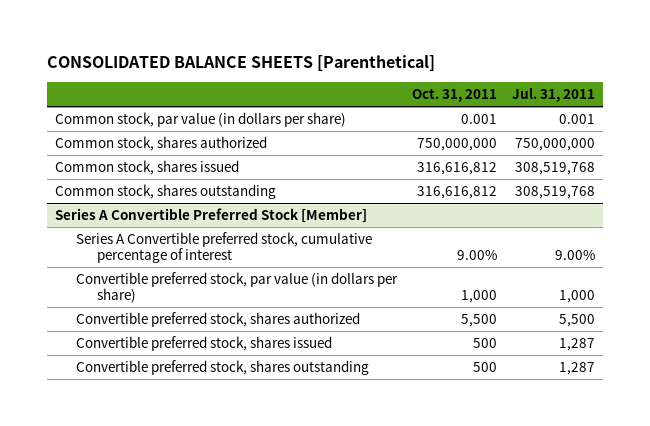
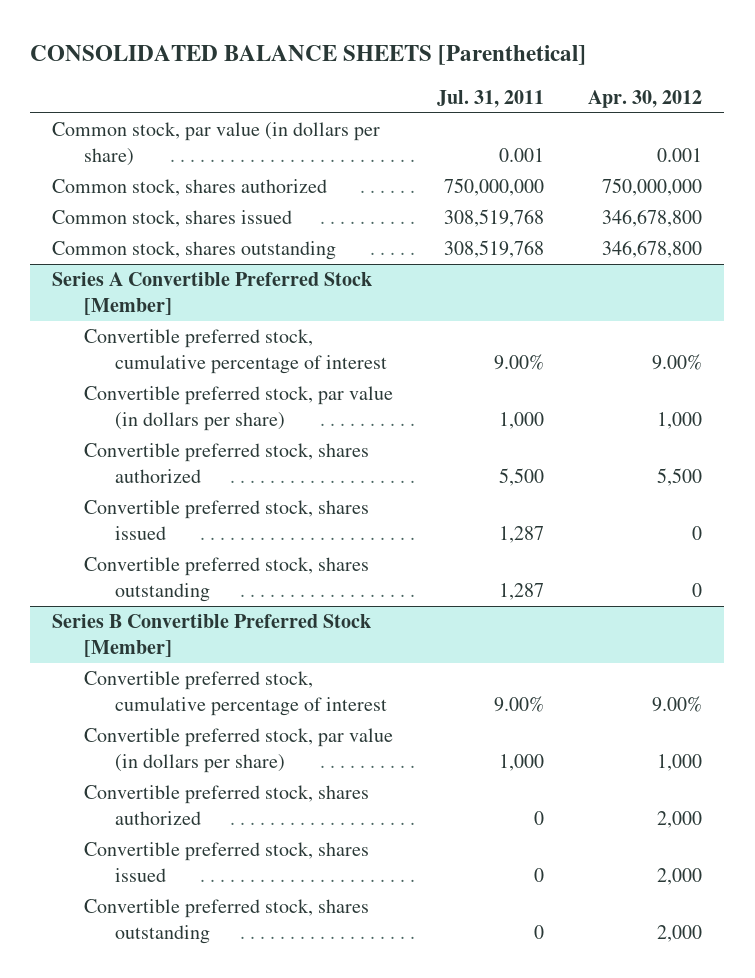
[412,88,498,103] Oct. 31, 2011 -> none
none -> [588,89,703,108] Apr. 30, 2012
[75,231,372,264] Series A Convertible preferred stock, cumulative percentage of interest -> [83,329,388,374] Convertible preferred stock, cumulative percentage of interest
none -> [52,614,372,657] Series B Convertible Preferred Stock [Member]
none -> [83,671,388,716] Convertible preferred stock, cumulative percentage of interest
none -> [83,728,393,773] Convertible preferred stock, par value (in dollars per share)
none -> [83,785,369,825] Convertible preferred stock, shares authorized
none -> [83,842,369,882] Convertible preferred stock, shares issued
none -> [83,899,369,944] Convertible preferred stock, shares outstanding

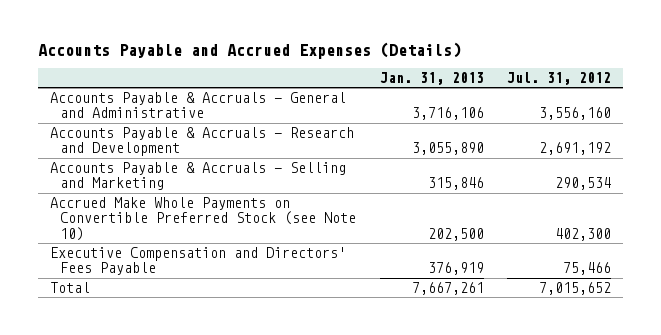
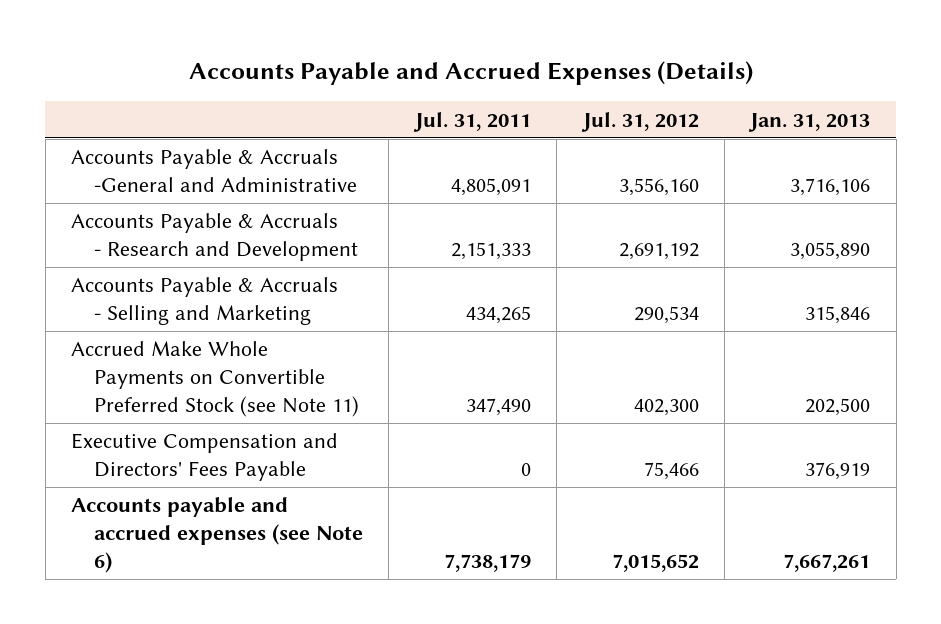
none -> [412,111,531,132] Jul. 31, 2011
[49,92,346,119] Accounts Payable & Accruals - General and Administrative -> [71,149,358,192] Accounts Payable & Accruals -General and Administrative
[49,197,357,241] Accrued Make Whole Payments on Convertible Preferred Stock (see Note 10) -> [71,341,360,417] Accrued Make Whole Payments on Convertible Preferred Stock (see Note 11)
[49,282,90,294] Total -> [71,497,364,573] Accounts payable and accrued expenses (see Note 6)

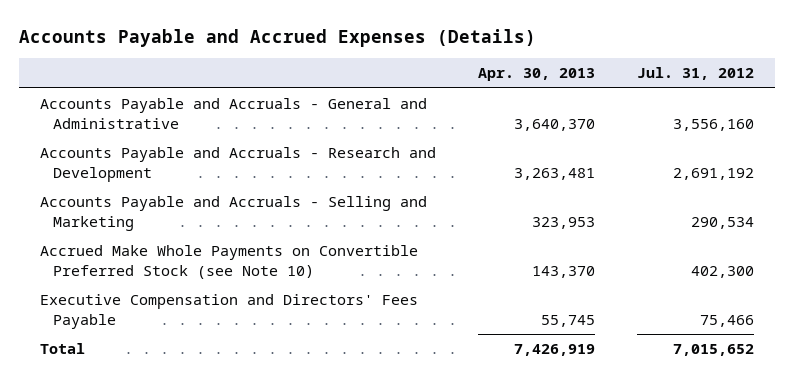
[412,111,531,132] Jul. 31, 2011 -> none
[748,112,871,132] Jan. 31, 2013 -> none
none -> [478,68,596,82] Apr. 30, 2013
[71,149,358,192] Accounts Payable & Accruals -General and Administrative -> [40,98,428,129] Accounts Payable and Accruals - General and Administrative
[71,213,359,261] Accounts Payable & Accruals - Research and Development -> [40,147,437,182] Accounts Payable and Accruals - Research and Development
[71,277,339,325] Accounts Payable & Accruals - Selling and Marketing -> [40,196,428,231] Accounts Payable and Accruals - Selling and Marketing
[71,341,360,417] Accrued Make Whole Payments on Convertible Preferred Stock (see Note 11) -> [40,245,419,279] Accrued Make Whole Payments on Convertible Preferred Stock (see Note 10)
[71,497,364,573] Accounts payable and accrued expenses (see Note 6) -> [40,343,86,355] Total

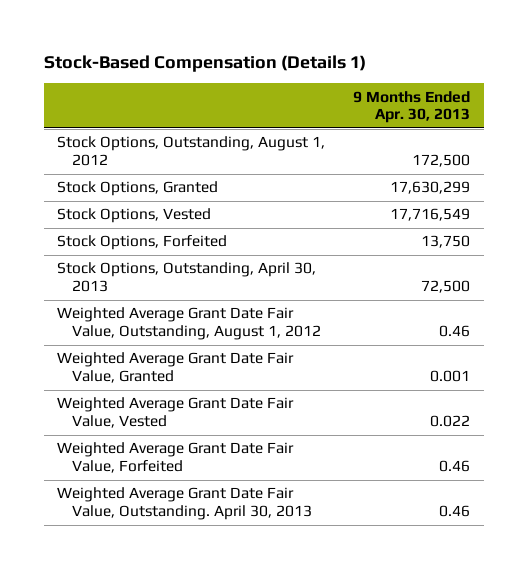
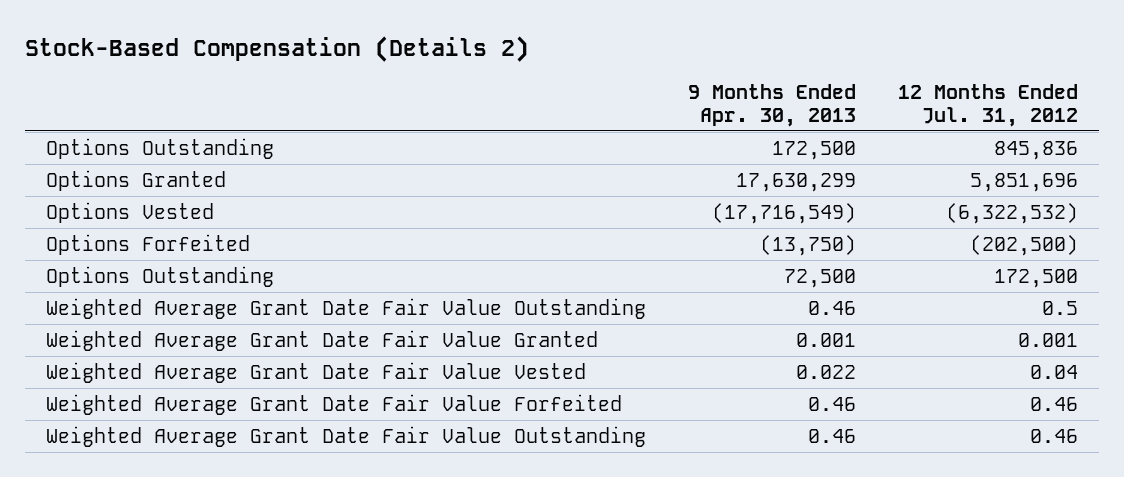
[43,54,366,72] Stock-Based Compensation (Details 1) -> [25,36,530,63] Stock-Based Compensation (Details 2)
none -> [897,83,1078,127] 12 Months Ended Jul. 31, 2012
[57,136,326,167] Stock Options, Outstanding, August 1, 2012 -> [46,137,275,159] Options Outstanding
[57,181,219,197] Stock Options, Granted -> [46,169,227,191] Options Granted
[57,208,212,224] Stock Options, Vested -> [46,201,215,223] Options Vested
[390,208,471,222] 17,716,549 -> [712,202,857,224] (17,716,549)
[57,235,228,251] Stock Options, Forfeited -> [46,233,251,255] Options Forfeited
[421,235,471,249] 13,750 -> [760,234,857,256] (13,750)
[57,262,317,293] Stock Options, Outstanding, April 30, 2013 -> [46,265,275,287] Options Outstanding
[57,307,321,341] Weighted Average Grant Date Fair Value, Outstanding, August 1, 2012 -> [46,297,647,319] Weighted Average Grant Date Fair Value Outstanding
[57,352,295,384] Weighted Average Grant Date Fair Value, Granted -> [46,329,599,351] Weighted Average Grant Date Fair Value Granted
[57,397,295,429] Weighted Average Grant Date Fair Value, Vested -> [46,361,587,383] Weighted Average Grant Date Fair Value Vested
[57,442,295,474] Weighted Average Grant Date Fair Value, Forfeited -> [46,393,623,415] Weighted Average Grant Date Fair Value Forfeited
[57,487,312,521] Weighted Average Grant Date Fair Value, Outstanding. April 30, 2013 -> [46,425,647,447] Weighted Average Grant Date Fair Value Outstanding

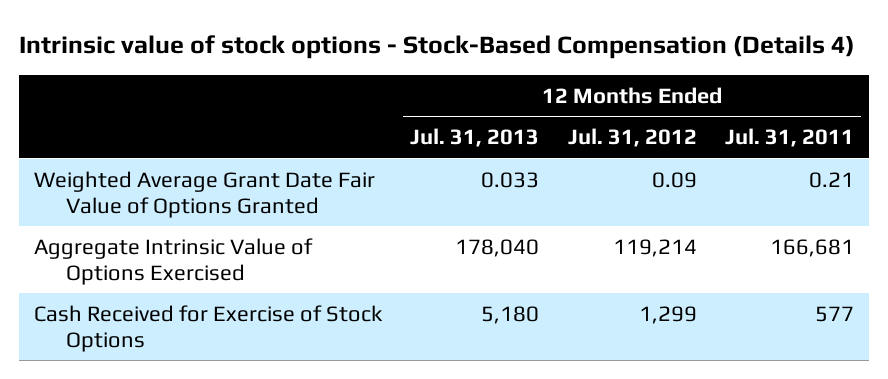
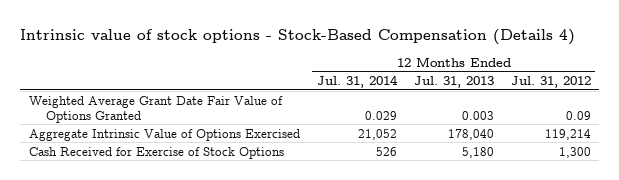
[725,128,855,148] Jul. 31, 2011 -> none
none -> [316,75,398,89] Jul. 31, 2014
[481,171,540,188] 0.033 -> [461,110,494,120] 0.003
[638,305,697,324] 1,299 -> [558,146,591,158] 1,300

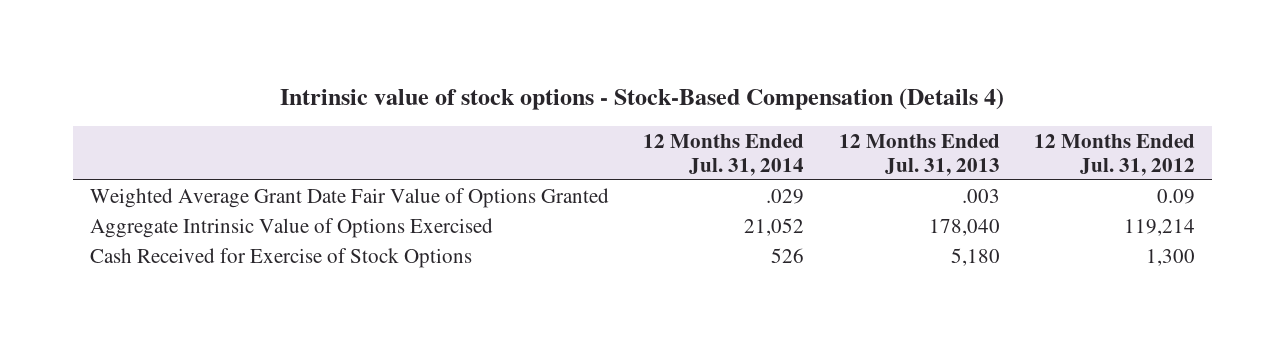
[364,110,397,120] 0.029 -> [766,188,805,204] .029
[461,110,494,120] 0.003 -> [961,188,1000,203] .003

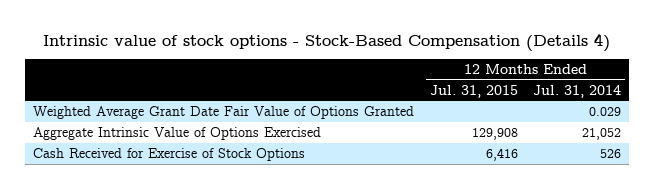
[838,133,1000,177] 12 Months Ended Jul. 31, 2013 -> none
[1033,133,1195,177] 12 Months Ended Jul. 31, 2012 -> none
none -> [429,84,518,98] Jul. 31, 2015
[766,188,805,204] .029 -> [589,106,622,116] 0.029

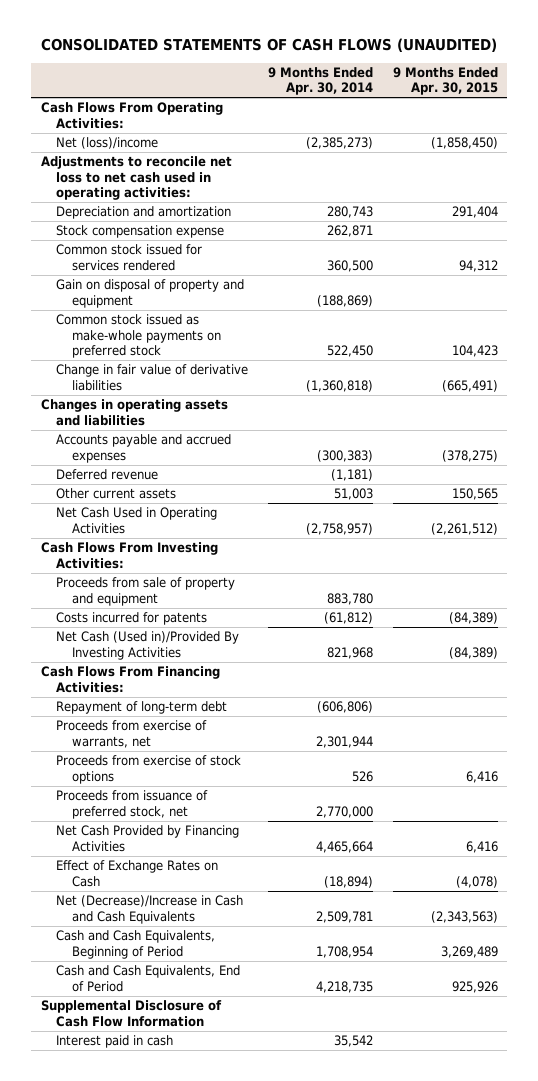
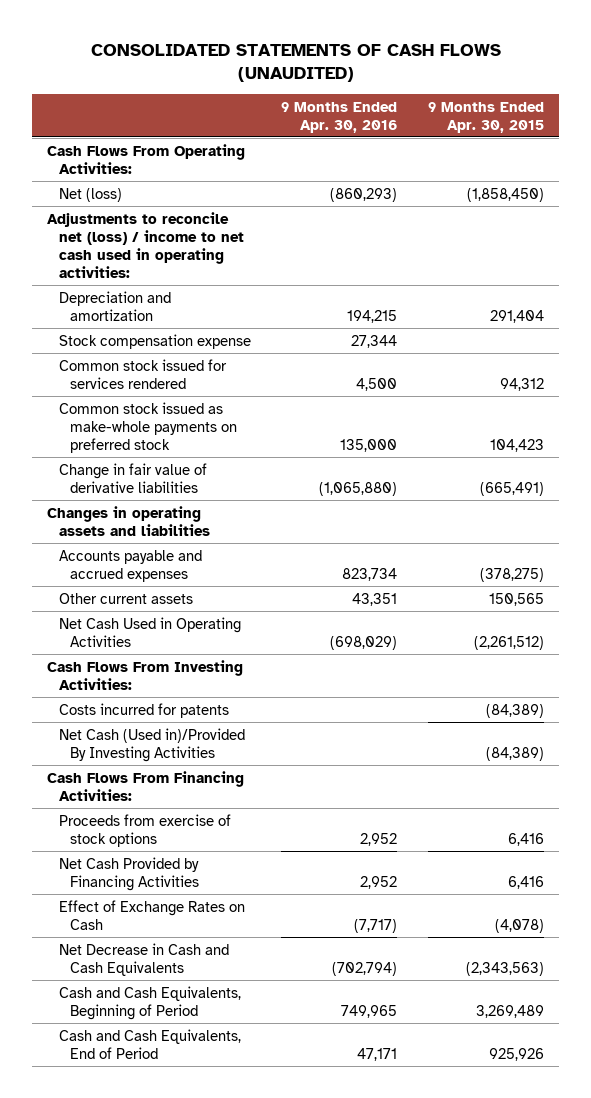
[267,66,373,96] 9 Months Ended Apr. 30, 2014 -> none
none -> [281,101,398,133] 9 Months Ended Apr. 30, 2016
[56,137,159,150] Net (loss)/income -> [58,187,122,202] Net (loss)
[40,156,232,201] Adjustments to reconcile net loss to net cash used in operating activities: -> [47,211,244,278] Adjustments to reconcile net (loss) / income to net cash used in operating activities:
[56,279,245,308] Gain on disposal of property and equipment -> none
[56,469,159,481] Deferred revenue -> none
[56,577,236,606] Proceeds from sale of property and equipment -> none
[56,701,228,715] Repayment of long-term debt -> none
[56,720,208,748] Proceeds from exercise of warrants, net -> none
[56,790,209,819] Proceeds from issuance of preferred stock, net -> none
[56,895,244,924] Net (Decrease)/Increase in Cash and Cash Equivalents -> [58,942,229,976] Net Decrease in Cash and Cash Equivalents
[40,1000,222,1027] Supplemental Disclosure of Cash Flow Information -> none
[56,1035,174,1049] Interest paid in cash -> none

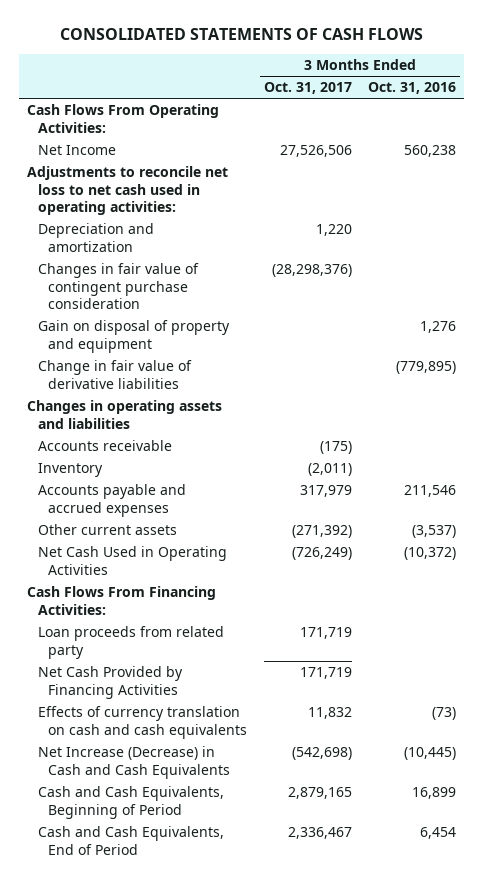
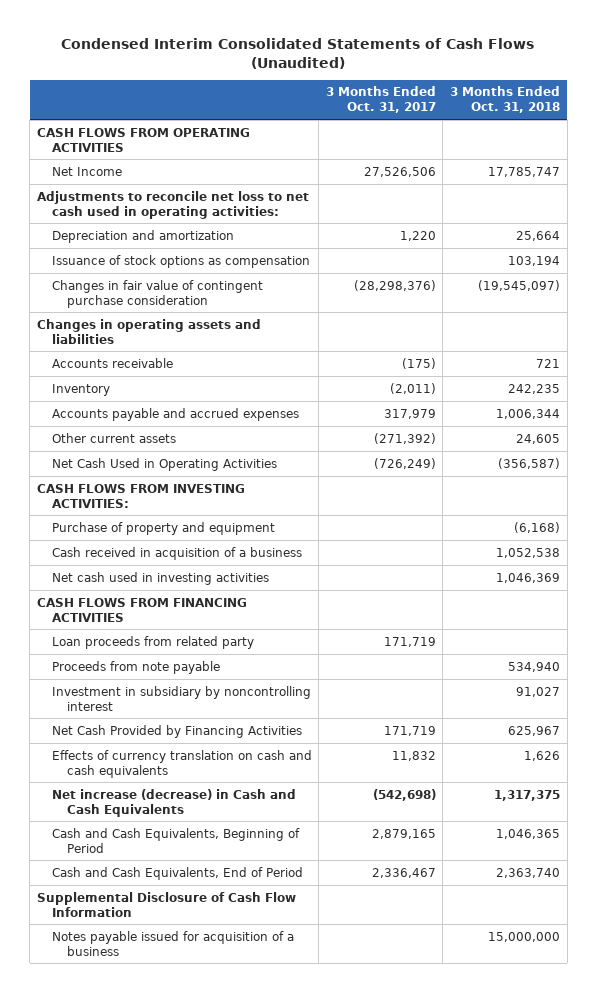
[59,28,423,41] CONSOLIDATED STATEMENTS OF CASH FLOWS -> [61,37,535,69] Condensed Interim Consolidated Statements of Cash Flows (Unaudited)
[368,82,457,95] Oct. 31, 2016 -> none
none -> [450,86,561,114] 3 Months Ended Oct. 31, 2018
[27,104,220,133] Cash Flows From Operating Activities: -> [36,127,250,152] CASH FLOWS FROM OPERATING ACTIVITIES
none -> [51,254,310,268] Issuance of stock options as compensation
[37,320,230,353] Gain on disposal of property and equipment -> none
[37,360,192,389] Change in fair value of derivative liabilities -> none
none -> [36,483,245,508] CASH FLOWS FROM INVESTING ACTIVITIES:
none -> [51,521,275,535] Purchase of property and equipment
none -> [51,546,302,560] Cash received in acquisition of a business
none -> [51,571,269,585] Net cash used in investing activities
[27,586,217,615] Cash Flows From Financing Activities: -> [36,597,247,622] CASH FLOWS FROM FINANCING ACTIVITIES
none -> [51,660,220,674] Proceeds from note payable
none -> [51,685,311,711] Investment in subsidiary by noncontrolling interest
[37,746,231,779] Net Increase (Decrease) in Cash and Cash Equivalents -> [51,788,296,817] Net increase (decrease) in Cash and Cash Equivalents
none -> [36,891,296,917] Supplemental Disclosure of Cash Flow Information
none -> [51,930,294,956] Notes payable issued for acquisition of a business

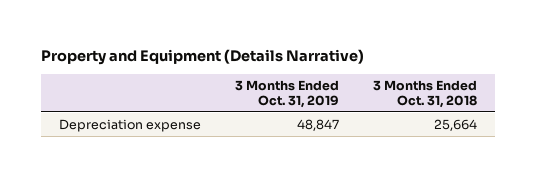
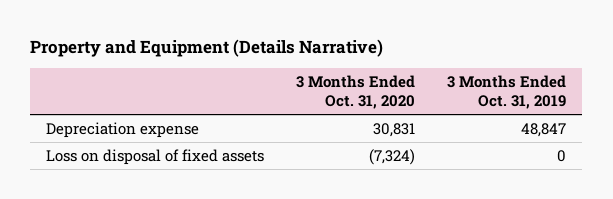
[373,79,478,109] 3 Months Ended Oct. 31, 2018 -> none
none -> [296,75,416,110] 3 Months Ended Oct. 31, 2020
none -> [46,148,265,165] Loss on disposal of fixed assets

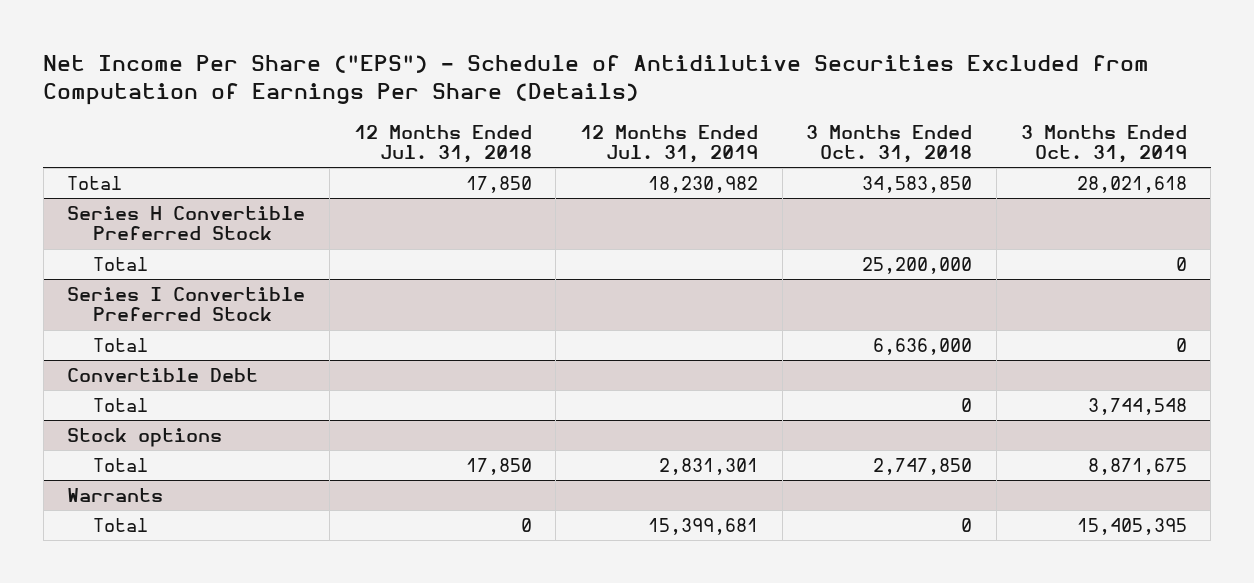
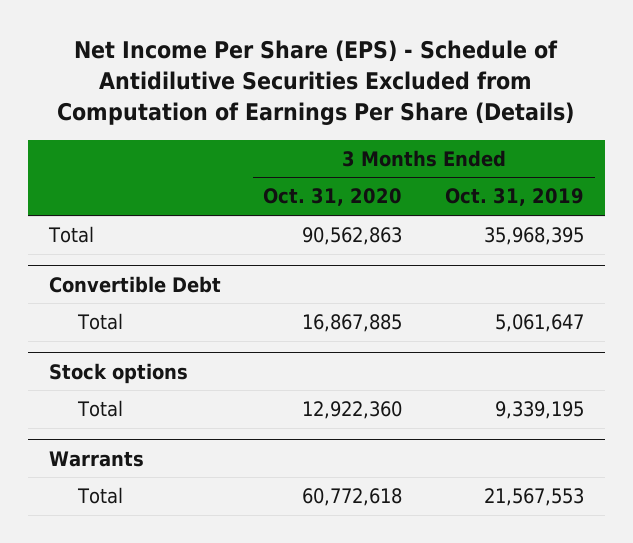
[43,55,1150,105] Net Income Per Share ("EPS") - Schedule of Antidilutive Securities Excluded from Computation of Earnings Per Share (Details) -> [57,40,575,125] Net Income Per Share (EPS) - Schedule of Antidilutive Securities Excluded from Computation of Earnings Per Share (Details)
[353,124,532,164] 12 Months Ended Jul. 31, 2018 -> none
[580,124,759,164] 12 Months Ended Jul. 31, 2019 -> none
[806,124,973,164] 3 Months Ended Oct. 31, 2018 -> none
none -> [263,188,403,207] Oct. 31, 2020
[67,205,306,241] Series H Convertible Preferred Stock -> none
[92,256,148,271] Total -> none
[67,286,306,322] Series I Convertible Preferred Stock -> none
[92,337,148,352] Total -> none
[1076,175,1187,193] 28,021,618 -> [483,227,584,246] 35,968,395
[1087,397,1187,415] 3,744,548 -> [494,314,584,333] 5,061,647
[1087,457,1187,475] 8,871,675 -> [494,401,584,420] 9,339,195
[1076,517,1187,535] 15,405,395 -> [483,488,584,507] 21,567,553

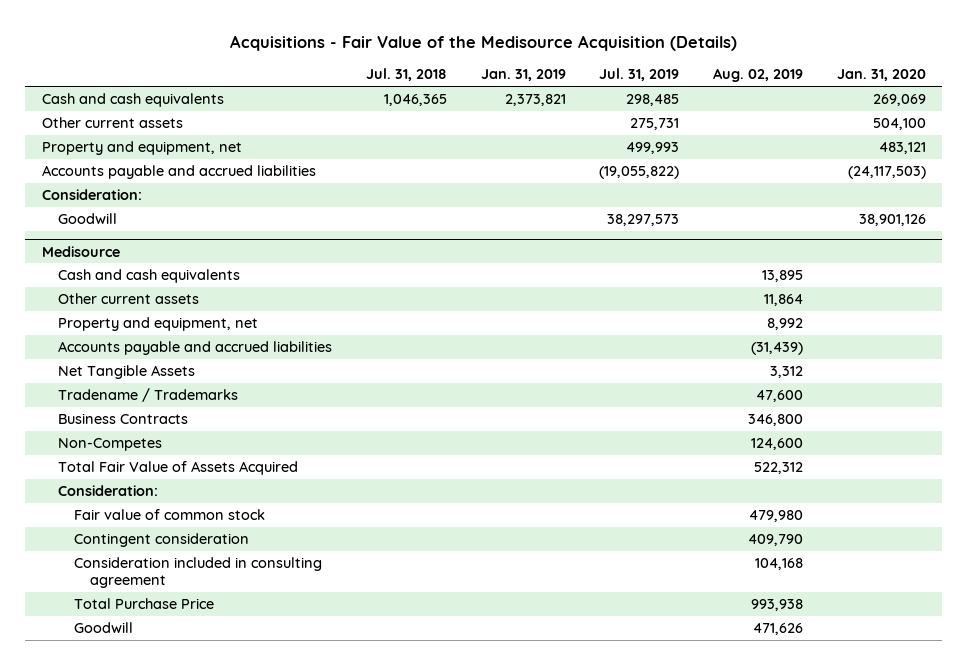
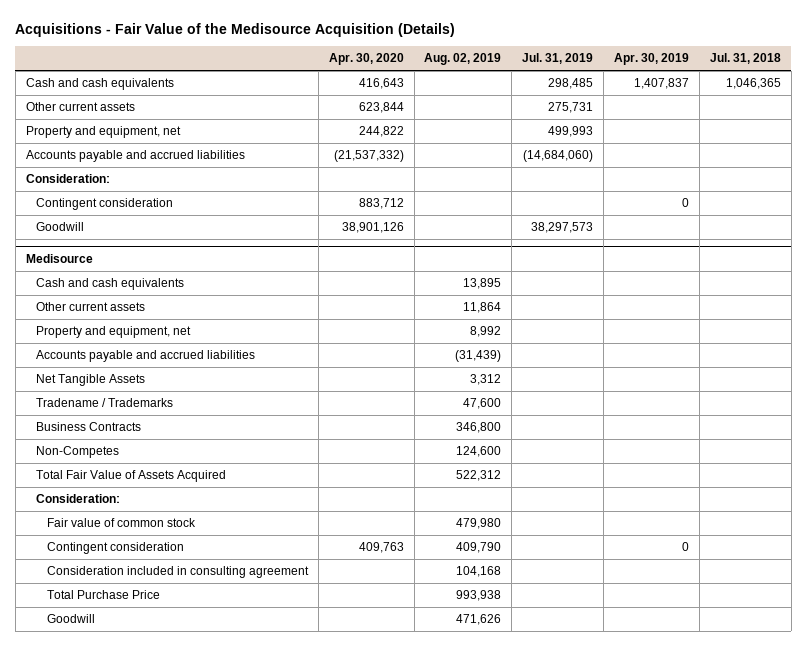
[480,69,566,82] Jan. 31, 2019 -> none
[836,69,926,82] Jan. 31, 2020 -> none
none -> [328,53,404,66] Apr. 30, 2020
none -> [613,53,689,66] Apr. 30, 2019
[599,165,680,179] (19,055,822) -> [523,150,594,163] (14,684,060)
none -> [36,198,174,211] Contingent consideration

